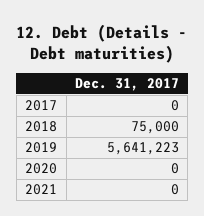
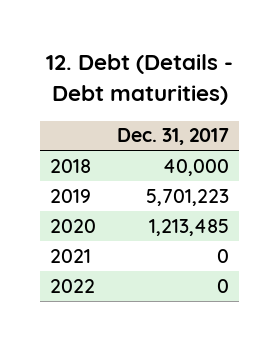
[25,100,58,112] 2017 -> none
[130,121,179,135] 75,000 -> [162,158,229,176] 40,000
[106,142,179,156] 5,641,223 -> [145,188,229,206] 5,701,223
[170,163,179,175] 0 -> [148,218,229,236] 1,213,485
none -> [50,278,96,293] 2022

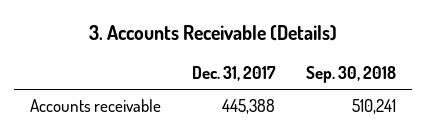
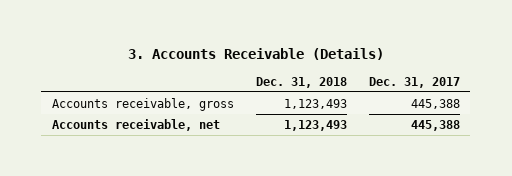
[306,66,397,84] Sep. 30, 2018 -> none
none -> [255,76,347,88] Dec. 31, 2018
none -> [52,97,235,111] Accounts receivable, gross
[29,99,161,113] Accounts receivable -> [52,118,221,131] Accounts receivable, net

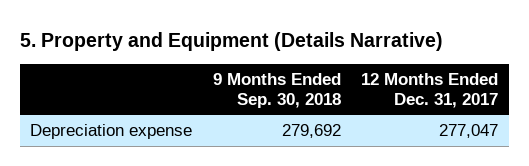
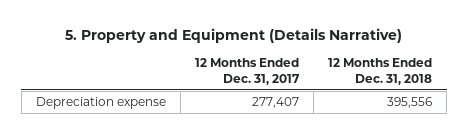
[212,72,341,108] 9 Months Ended Sep. 30, 2018 -> none
none -> [328,58,433,85] 12 Months Ended Dec. 31, 2018
[439,124,499,139] 277,047 -> [252,97,300,109] 277,407

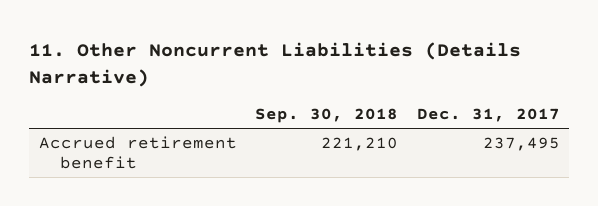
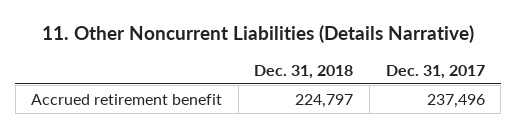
[255,108,399,124] Sep. 30, 2018 -> none
none -> [254,64,354,79] Dec. 31, 2018
[482,137,560,152] 237,495 -> [426,93,485,108] 237,496

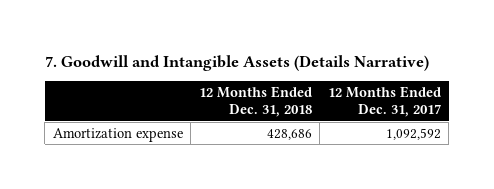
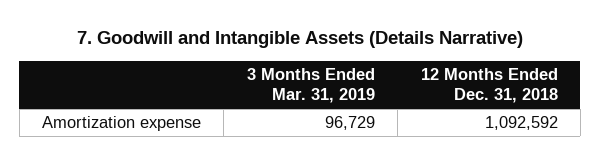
[327,86,441,118] 12 Months Ended Dec. 31, 2017 -> none
none -> [246,67,375,104] 3 Months Ended Mar. 31, 2019
[266,128,312,140] 428,686 -> [484,116,558,131] 1,092,592

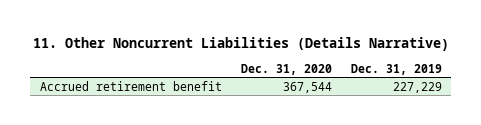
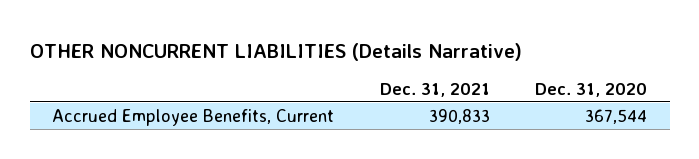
[32,37,449,52] 11. Other Noncurrent Liabilities (Details Narrative) -> [29,42,522,61] OTHER NONCURRENT LIABILITIES (Details Narrative)
[350,63,442,75] Dec. 31, 2019 -> none
none -> [379,82,490,97] Dec. 31, 2021
[39,80,222,91] Accrued retirement benefit -> [52,109,335,127] Accrued Employee Benefits, Current

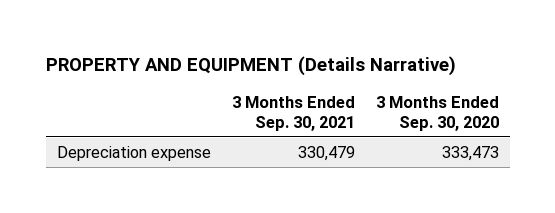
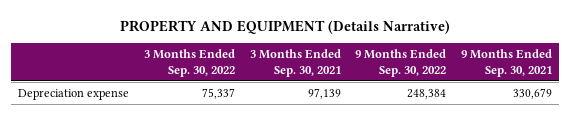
[375,95,499,131] 3 Months Ended Sep. 30, 2020 -> none
none -> [143,49,235,77] 3 Months Ended Sep. 30, 2022
none -> [355,49,447,77] 9 Months Ended Sep. 30, 2022
none -> [461,49,553,77] 9 Months Ended Sep. 30, 2021
[297,146,355,162] 330,479 -> [307,88,341,100] 97,139

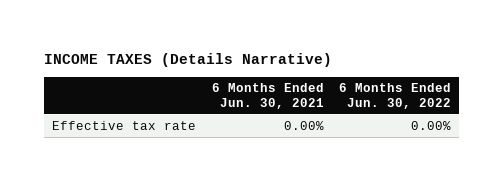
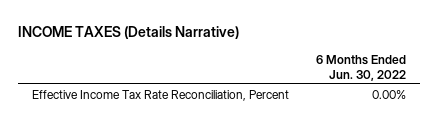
[211,82,324,110] 6 Months Ended Jun. 30, 2021 -> none
[52,121,197,131] Effective tax rate -> [31,90,289,102] Effective Income Tax Rate Reconciliation, Percent

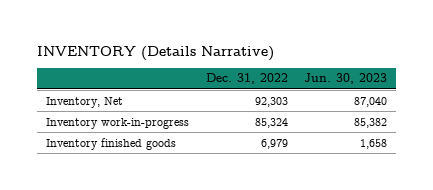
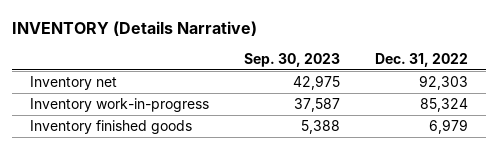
[304,73,388,85] Jun. 30, 2023 -> none
none -> [244,52,341,67] Sep. 30, 2023
[45,96,123,108] Inventory, Net -> [29,76,117,91] Inventory net

